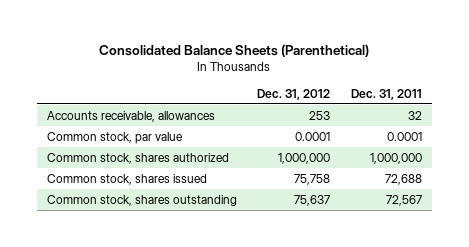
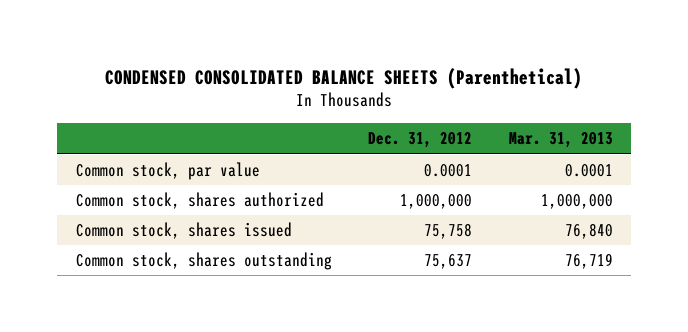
[99,44,370,58] Consolidated Balance Sheets (Parenthetical) -> [105,67,583,89] CONDENSED CONSOLIDATED BALANCE SHEETS (Parenthetical)
[350,88,422,100] Dec. 31, 2011 -> none
none -> [508,132,613,149] Mar. 31, 2013
[46,110,215,122] Accounts receivable, allowances -> none

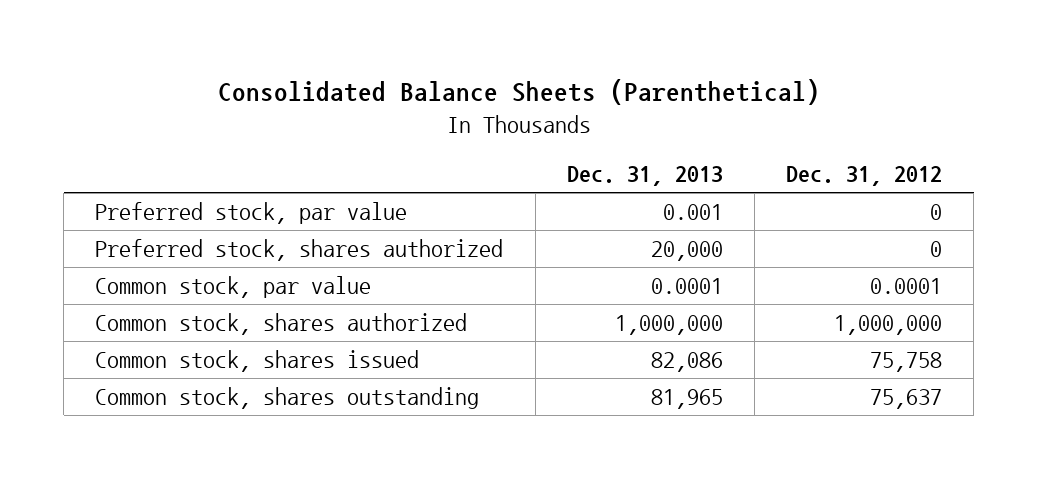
[105,67,583,89] CONDENSED CONSOLIDATED BALANCE SHEETS (Parenthetical) -> [217,79,820,106] Consolidated Balance Sheets (Parenthetical)
[508,132,613,149] Mar. 31, 2013 -> none
none -> [566,166,723,187] Dec. 31, 2013
none -> [95,202,408,225] Preferred stock, par value
none -> [95,239,504,262] Preferred stock, shares authorized

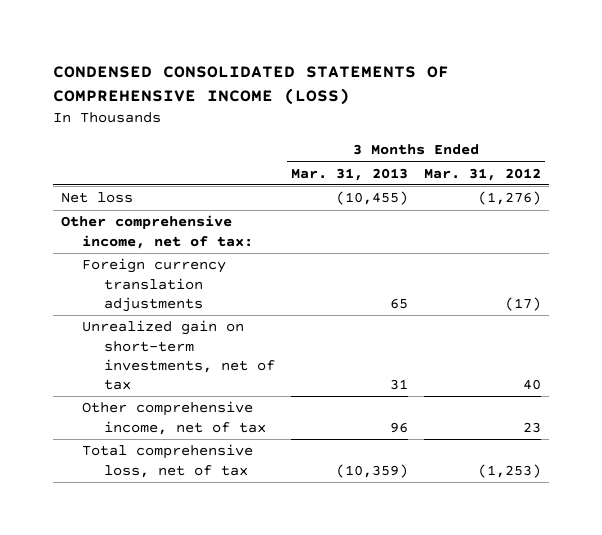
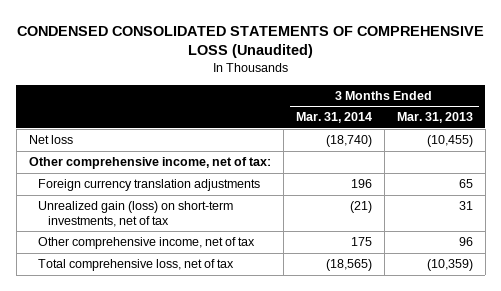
[52,65,449,106] CONDENSED CONSOLIDATED STATEMENTS OF COMPREHENSIVE INCOME (LOSS) -> [16,25,484,59] CONDENSED CONSOLIDATED STATEMENTS OF COMPREHENSIVE LOSS (Unaudited)
[424,167,542,181] Mar. 31, 2012 -> none
none -> [295,112,372,124] Mar. 31, 2014
[82,320,276,390] Unrealized gain on short-term investments, net of tax -> [38,201,234,227] Unrealized gain (loss) on short-term investments, net of tax

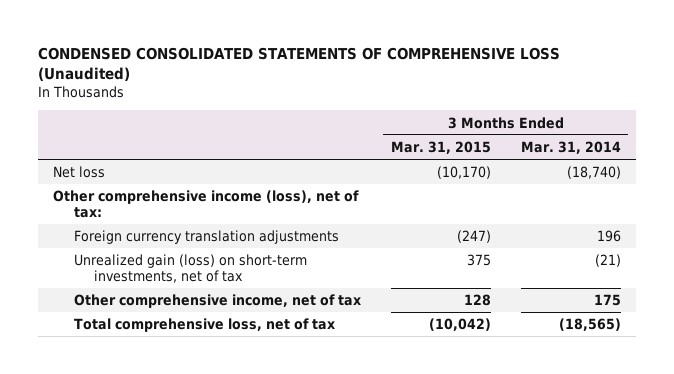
[396,112,473,124] Mar. 31, 2013 -> none
none -> [390,140,491,154] Mar. 31, 2015
[28,157,271,170] Other comprehensive income, net of tax: -> [53,190,360,218] Other comprehensive income (loss), net of tax:

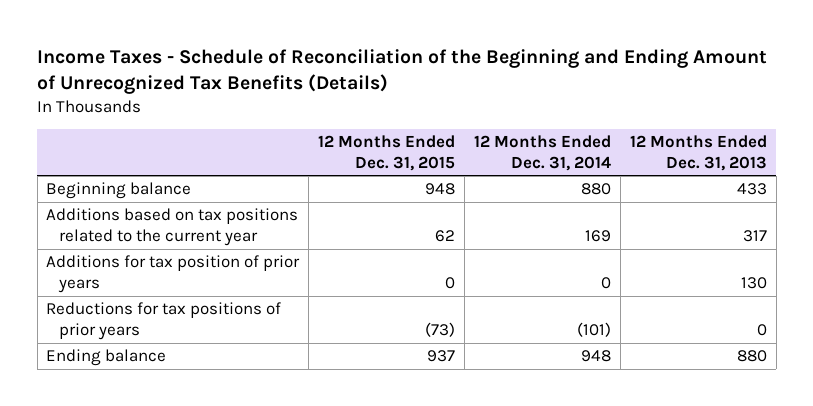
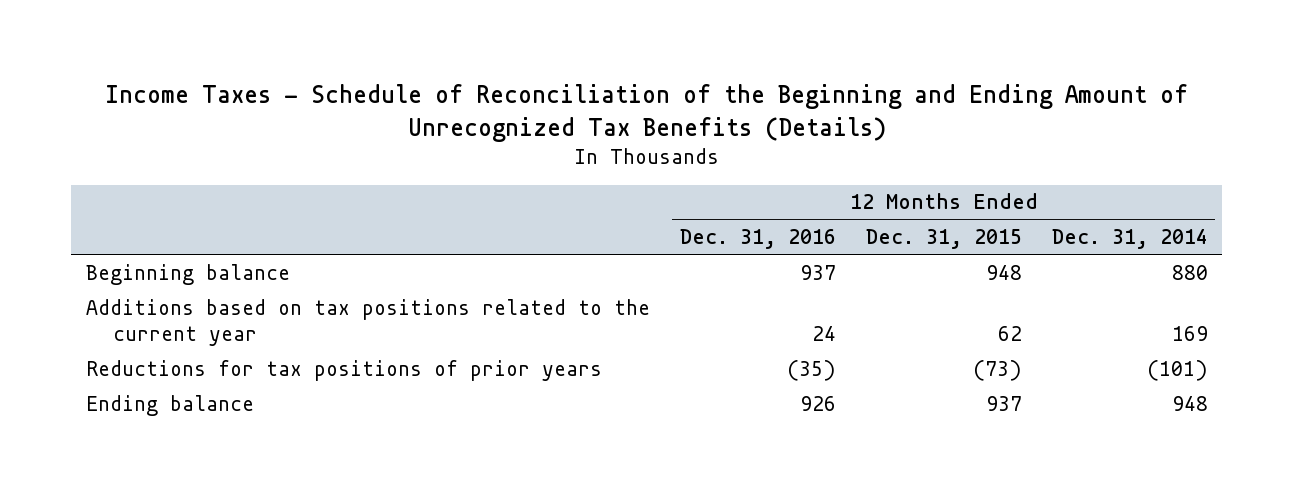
[629,134,767,171] 12 Months Ended Dec. 31, 2013 -> none
none -> [679,229,836,250] Dec. 31, 2016
[46,255,301,294] Additions for tax position of prior years -> none

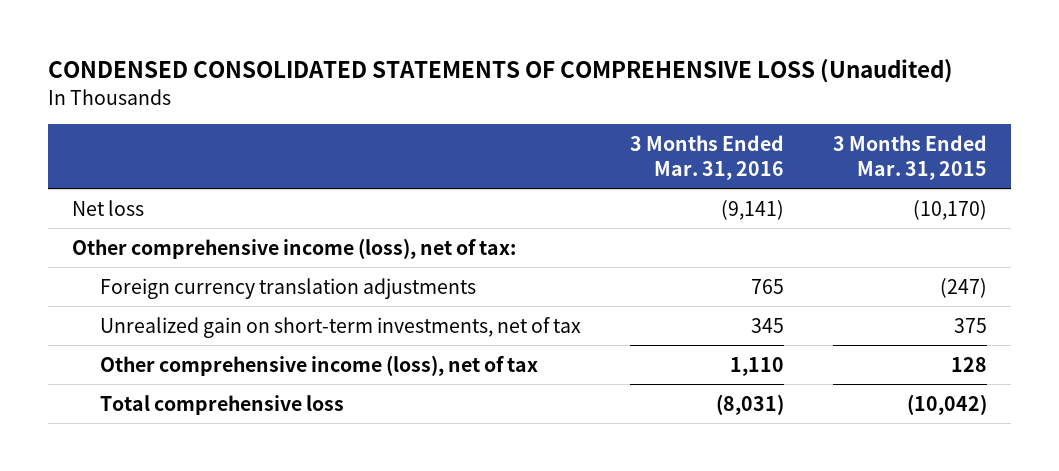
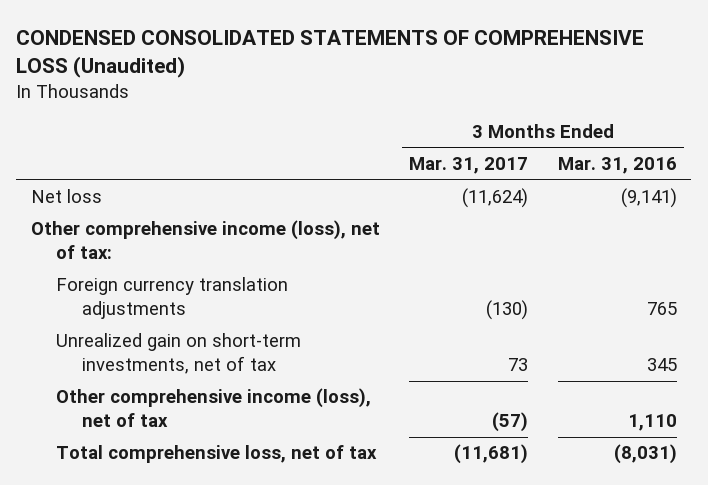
[832,134,987,180] 3 Months Ended Mar. 31, 2015 -> none
none -> [409,157,529,175] Mar. 31, 2017
[100,394,345,415] Total comprehensive loss -> [56,445,378,464] Total comprehensive loss, net of tax

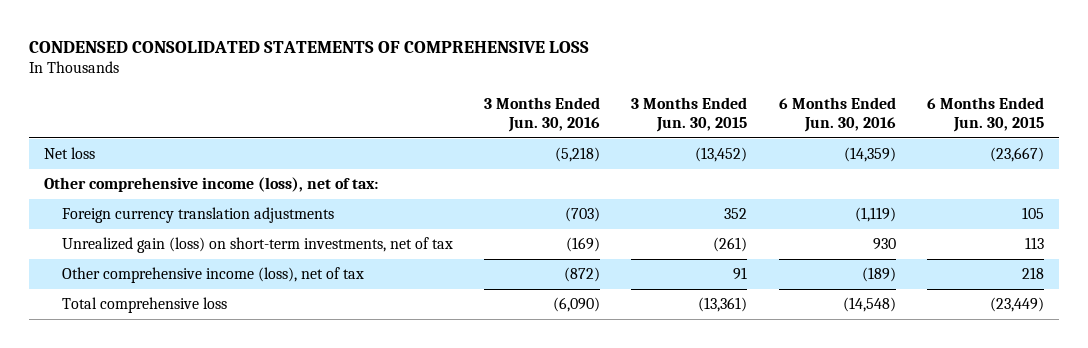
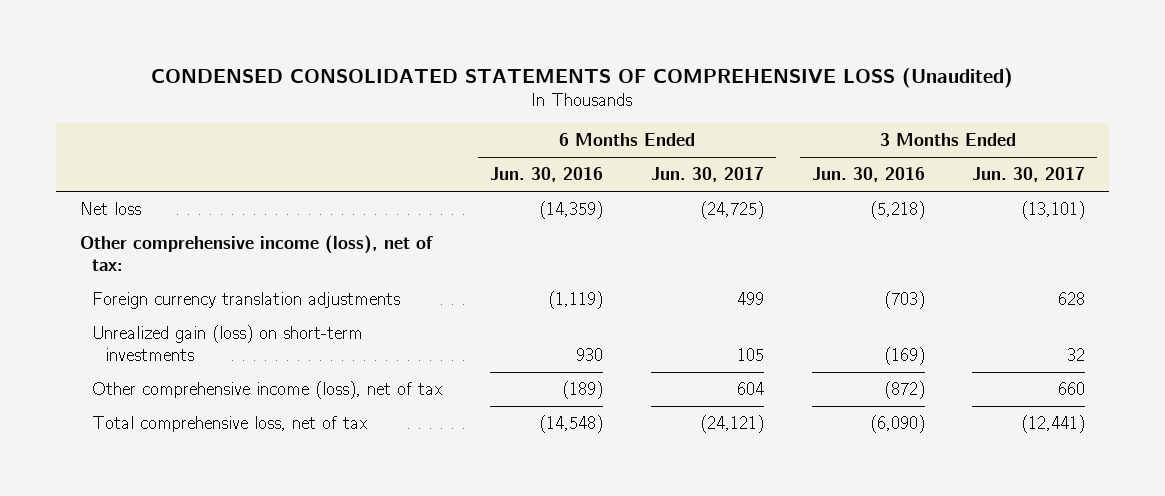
[28,40,589,53] CONDENSED CONSOLIDATED STATEMENTS OF COMPREHENSIVE LOSS -> [151,67,1014,88] CONDENSED CONSOLIDATED STATEMENTS OF COMPREHENSIVE LOSS (Unaudited)
[631,97,748,132] 3 Months Ended Jun. 30, 2015 -> none
[926,97,1044,132] 6 Months Ended Jun. 30, 2015 -> none
none -> [650,167,764,183] Jun. 30, 2017
none -> [972,167,1086,183] Jun. 30, 2017
[61,237,453,254] Unrealized gain (loss) on short-term investments, net of tax -> [92,324,364,361] Unrealized gain (loss) on short-term investments
[61,297,227,314] Total comprehensive loss -> [92,415,368,432] Total comprehensive loss, net of tax

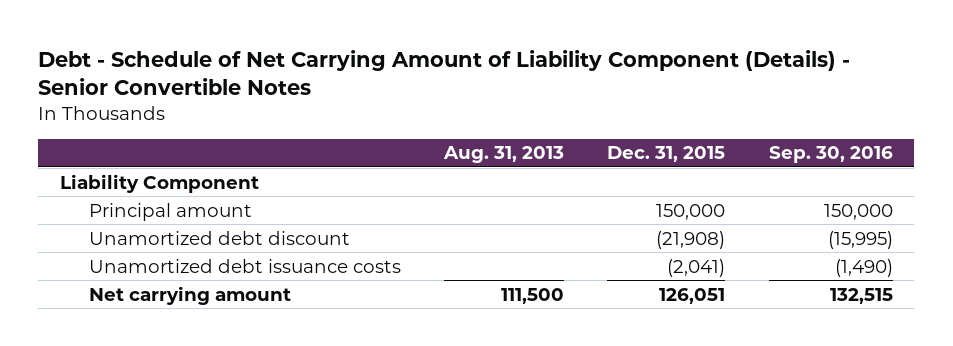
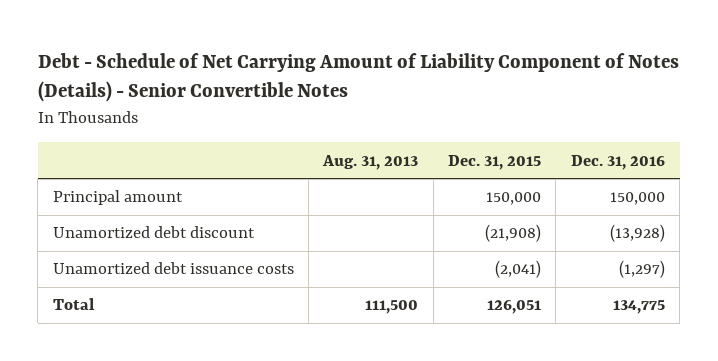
[38,49,851,96] Debt - Schedule of Net Carrying Amount of Liability Component (Details) - Senior Convertible Notes -> [37,52,679,103] Debt - Schedule of Net Carrying Amount of Liability Component of Notes (Details) - Senior Convertible Notes
[768,146,893,164] Sep. 30, 2016 -> none
none -> [570,154,665,170] Dec. 31, 2016
[59,173,259,193] Liability Component -> none
[88,285,291,305] Net carrying amount -> [52,298,95,311] Total

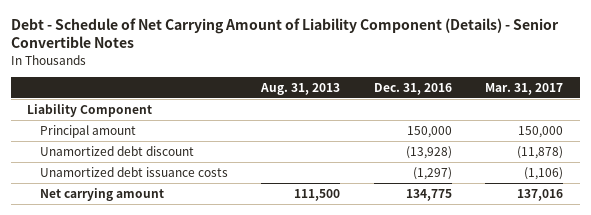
[37,52,679,103] Debt - Schedule of Net Carrying Amount of Liability Component of Notes (Details) - Senior Convertible Notes -> [10,17,559,49] Debt - Schedule of Net Carrying Amount of Liability Component (Details) - Senior Convertible Notes
[448,154,542,170] Dec. 31, 2015 -> none
none -> [485,82,564,95] Mar. 31, 2017
none -> [27,103,153,117] Liability Component
[52,298,95,311] Total -> [39,187,164,201] Net carrying amount

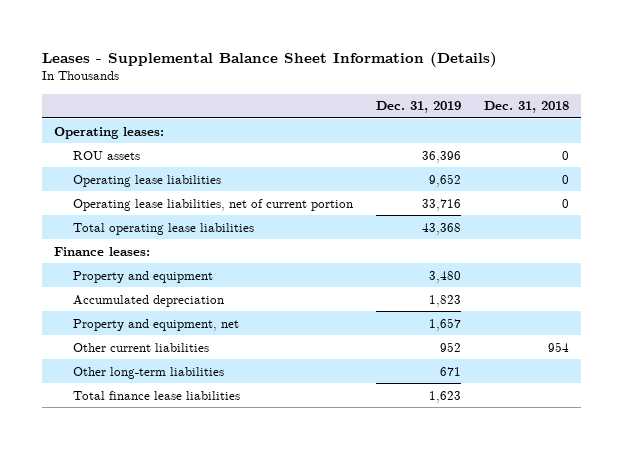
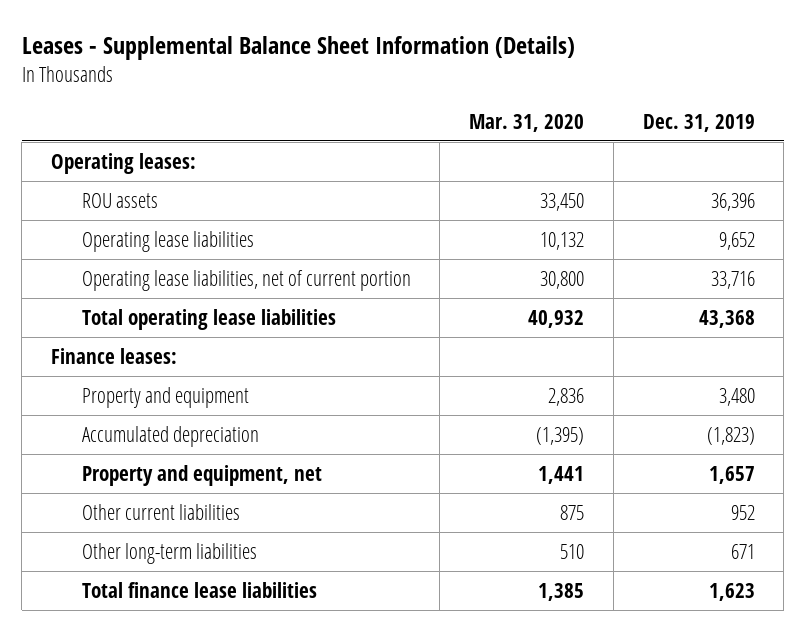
[484,101,570,114] Dec. 31, 2018 -> none
none -> [469,113,585,132] Mar. 31, 2020
[428,294,461,307] 1,823 -> [706,426,755,445] (1,823)

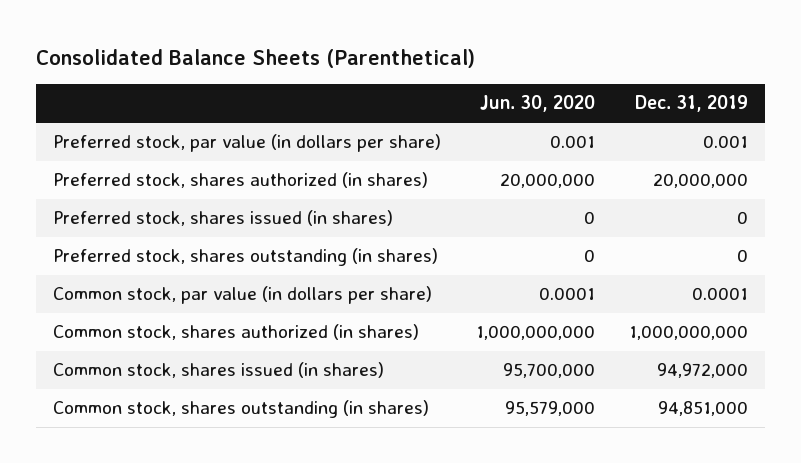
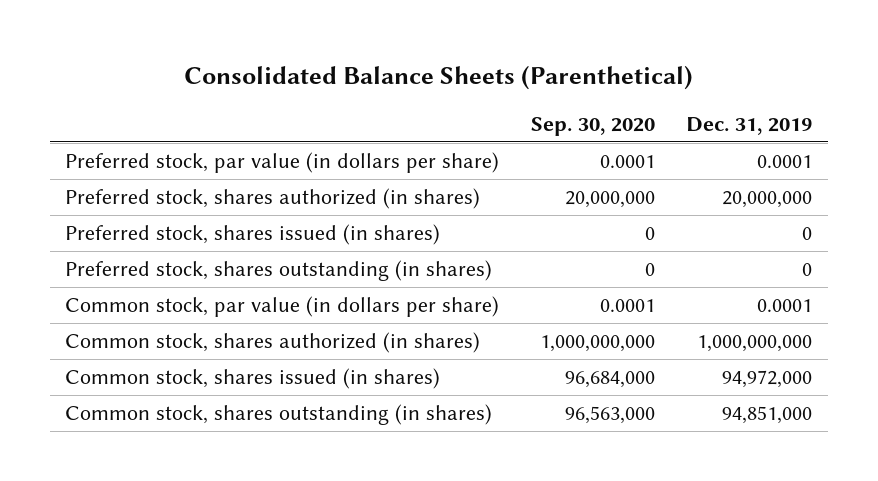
[479,95,595,113] Jun. 30, 2020 -> none
none -> [530,117,655,137] Sep. 30, 2020
[702,135,748,149] 0.001 -> [757,155,813,169] 0.0001

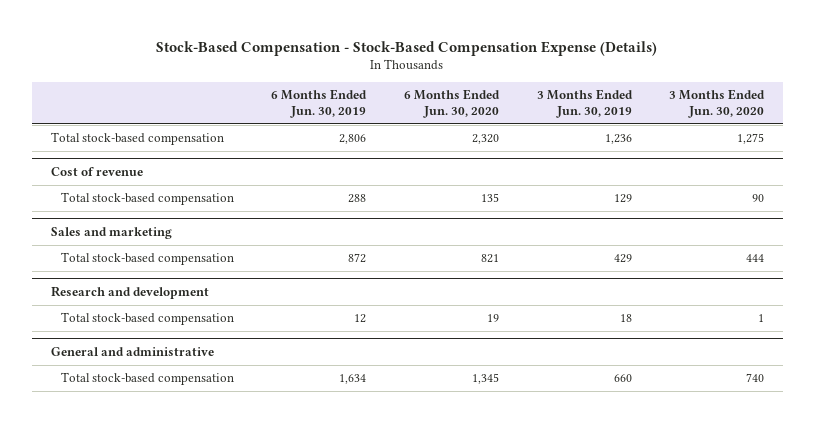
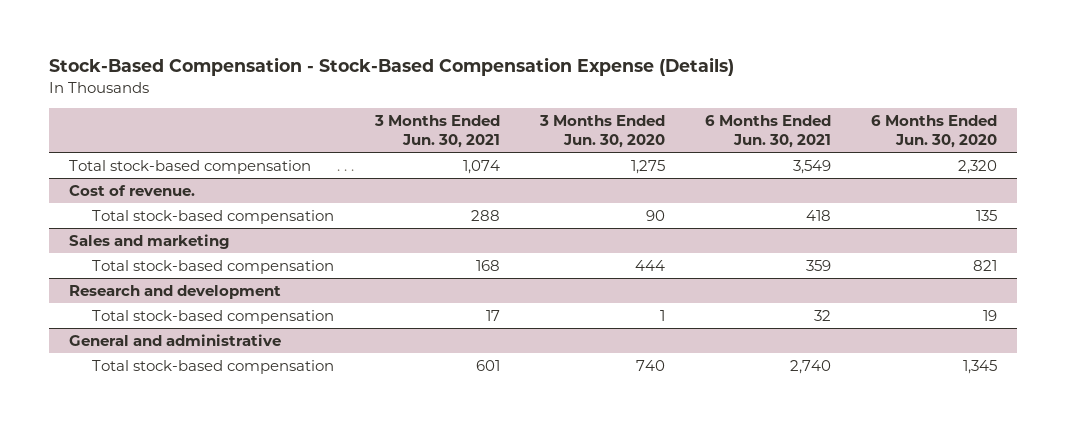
[271,89,368,118] 6 Months Ended Jun. 30, 2019 -> none
[536,89,633,118] 3 Months Ended Jun. 30, 2019 -> none
none -> [373,115,500,148] 3 Months Ended Jun. 30, 2021
none -> [704,115,831,148] 6 Months Ended Jun. 30, 2021
[50,166,143,176] Cost of revenue -> [68,185,195,197] Cost of revenue.

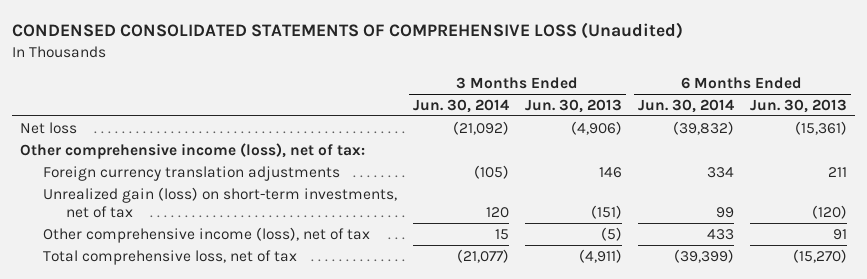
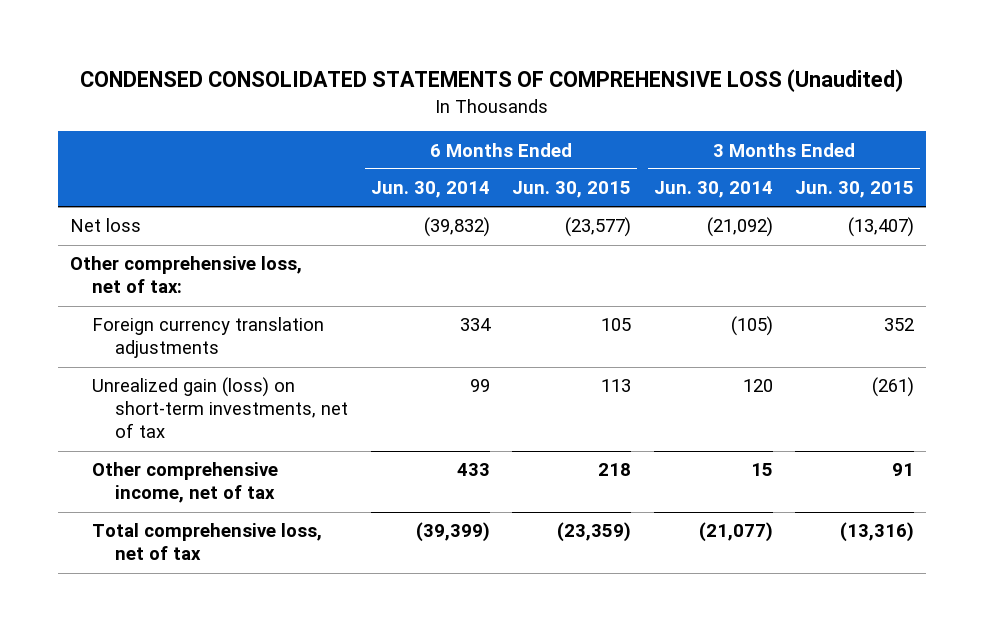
[524,98,622,113] Jun. 30, 2013 -> none
[749,98,847,113] Jun. 30, 2013 -> none
none -> [512,181,632,199] Jun. 30, 2015
none -> [795,181,915,199] Jun. 30, 2015
[20,142,366,159] Other comprehensive income (loss), net of tax: -> [69,256,302,294] Other comprehensive loss, net of tax:
[42,226,370,243] Other comprehensive income (loss), net of tax -> [92,462,279,504] Other comprehensive income, net of tax

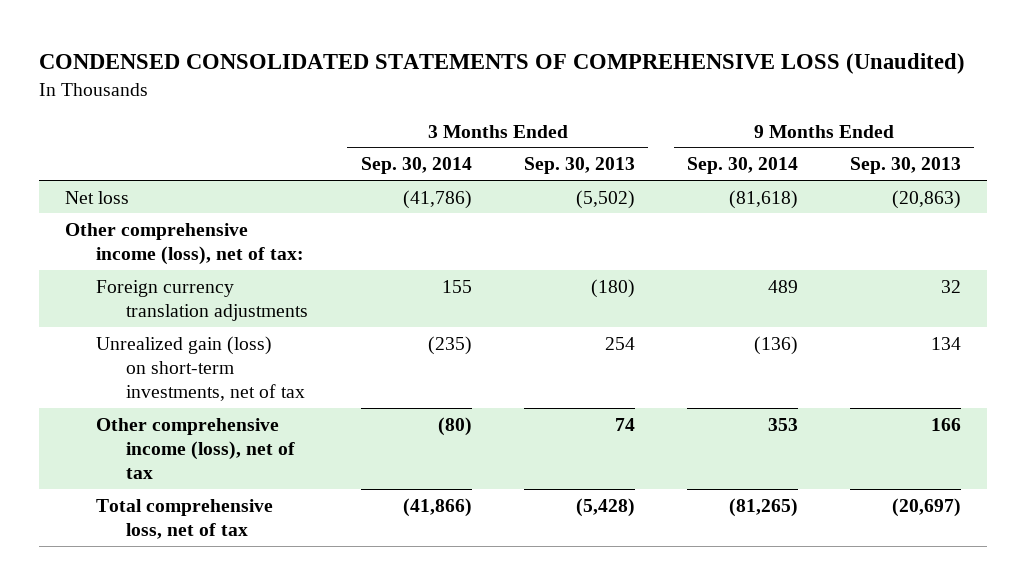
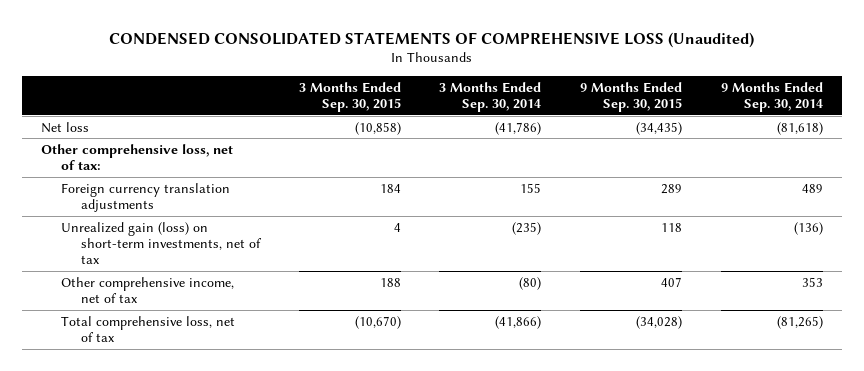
[523,157,635,175] Sep. 30, 2013 -> none
[850,157,962,175] Sep. 30, 2013 -> none
none -> [298,82,401,113] 3 Months Ended Sep. 30, 2015
none -> [580,82,683,113] 9 Months Ended Sep. 30, 2015
[65,222,304,265] Other comprehensive income (loss), net of tax: -> [41,143,234,170] Other comprehensive loss, net of tax:
[95,417,296,479] Other comprehensive income (loss), net of tax -> [61,276,235,303] Other comprehensive income, net of tax

